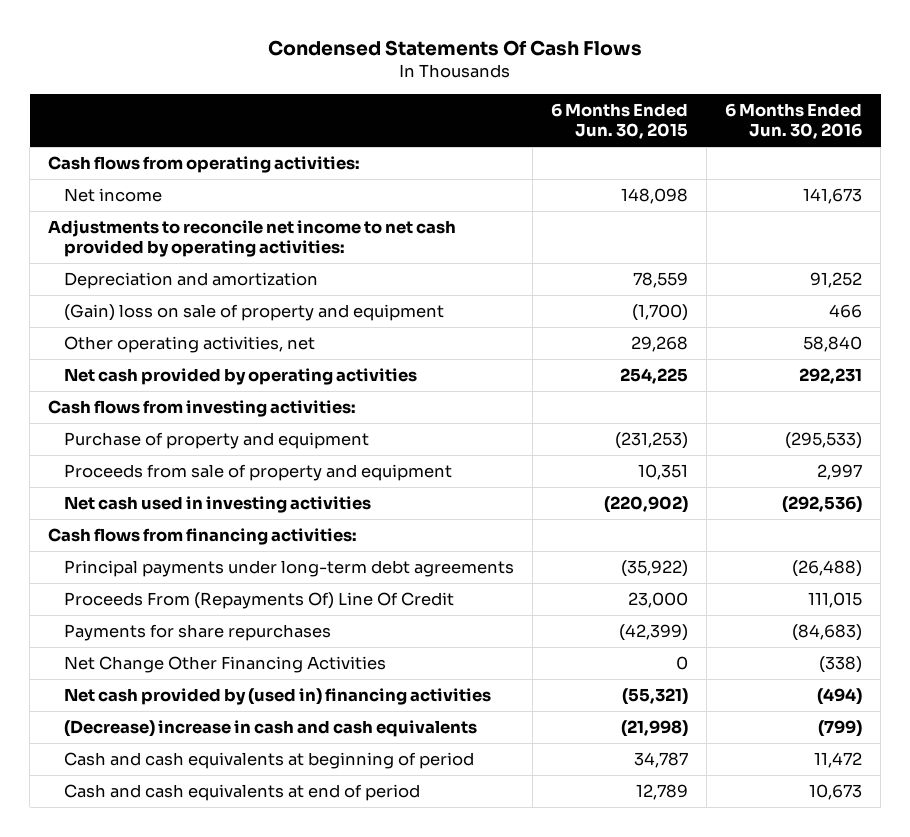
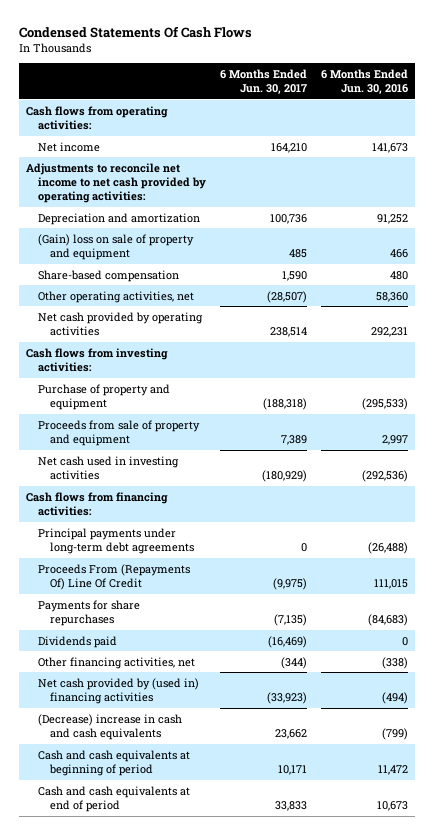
[551,102,689,140] 6 Months Ended Jun. 30, 2015 -> none
none -> [219,68,307,95] 6 Months Ended Jun. 30, 2017
none -> [38,269,180,282] Share-based compensation
[803,335,863,352] 58,840 -> [375,291,408,302] 58,360
none -> [38,635,118,648] Dividends paid
[64,655,387,673] Net Change Other Financing Activities -> [38,656,196,669] Other financing activities, net

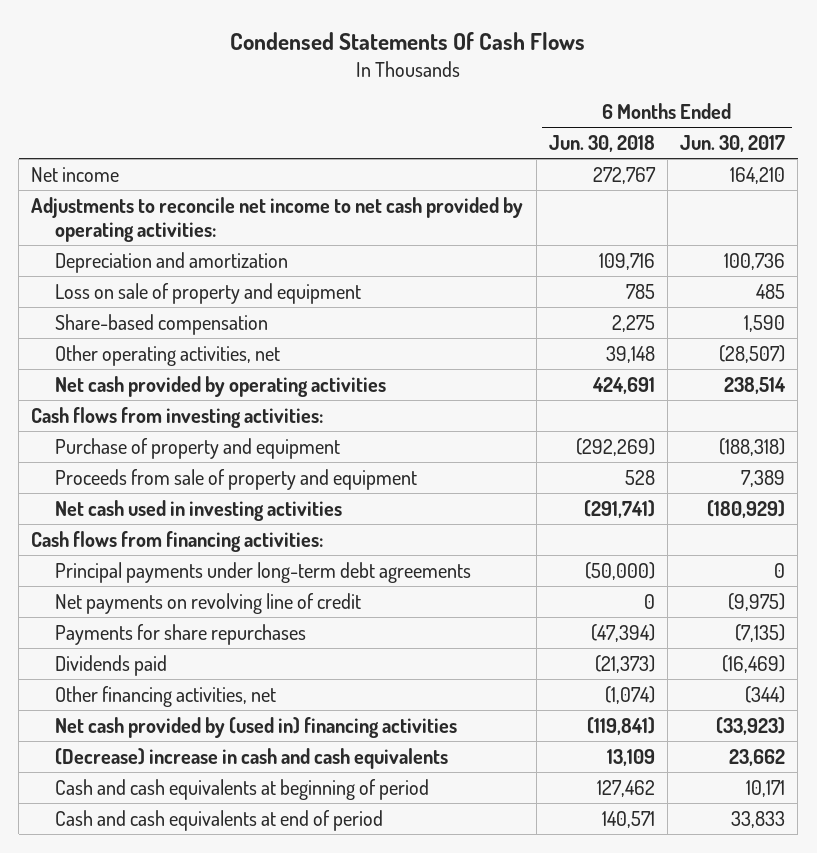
[320,68,408,95] 6 Months Ended Jun. 30, 2016 -> none
none -> [548,135,655,153] Jun. 30, 2018
[26,105,169,130] Cash flows from operating activities: -> none
[38,233,195,260] (Gain) loss on sale of property and equipment -> [55,282,362,304] Loss on sale of property and equipment
[38,563,191,590] Proceeds From (Repayments Of) Line Of Credit -> [55,592,362,614] Net payments on revolving line of credit

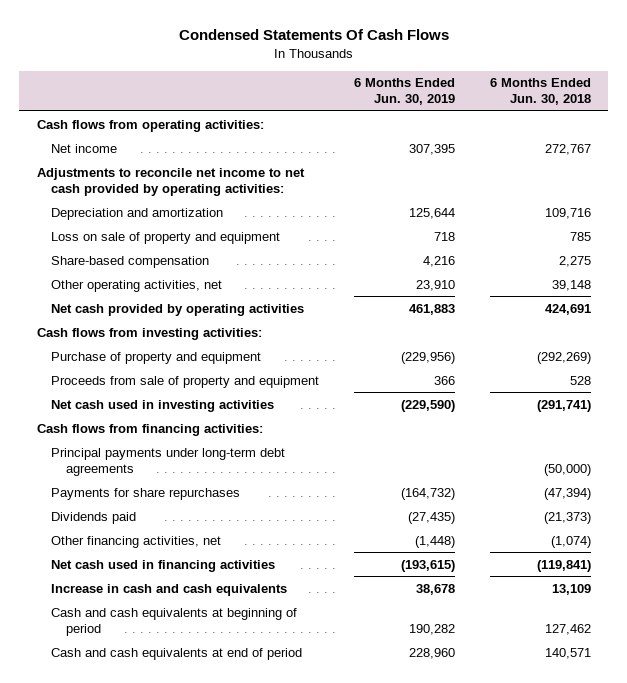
[680,135,786,153] Jun. 30, 2017 -> none
none -> [353,78,455,106] 6 Months Ended Jun. 30, 2019
none -> [36,119,264,132] Cash flows from operating activities:
[55,592,362,614] Net payments on revolving line of credit -> none
[55,716,458,738] Net cash provided by (used in) financing activities -> [51,559,276,572] Net cash used in financing activities
[55,747,449,769] (Decrease) increase in cash and cash equivalents -> [51,583,288,596] Increase in cash and cash equivalents

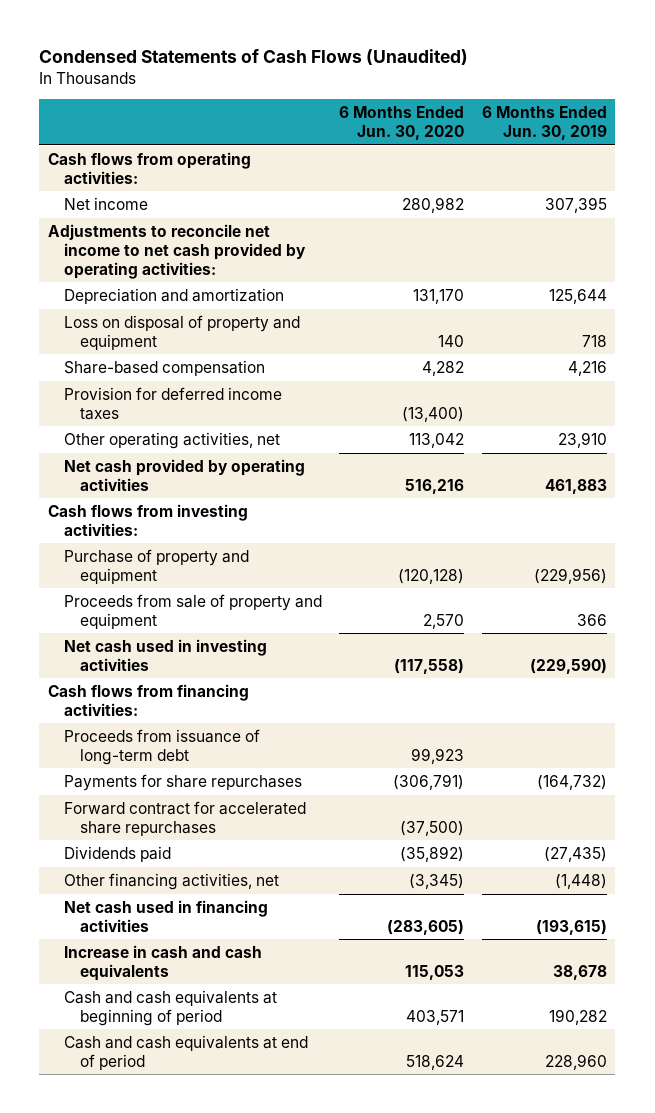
[178,28,449,40] Condensed Statements Of Cash Flows -> [39,49,469,66] Condensed Statements of Cash Flows (Unaudited)
[489,78,591,106] 6 Months Ended Jun. 30, 2018 -> none
none -> [339,106,465,141] 6 Months Ended Jun. 30, 2020
[51,231,281,244] Loss on sale of property and equipment -> [63,314,300,350] Loss on disposal of property and equipment
none -> [63,386,282,420] Provision for deferred income taxes
[51,447,286,476] Principal payments under long-term debt agreements -> none
none -> [63,728,260,765] Proceeds from issuance of long-term debt
none -> [63,800,306,836] Forward contract for accelerated share repurchases

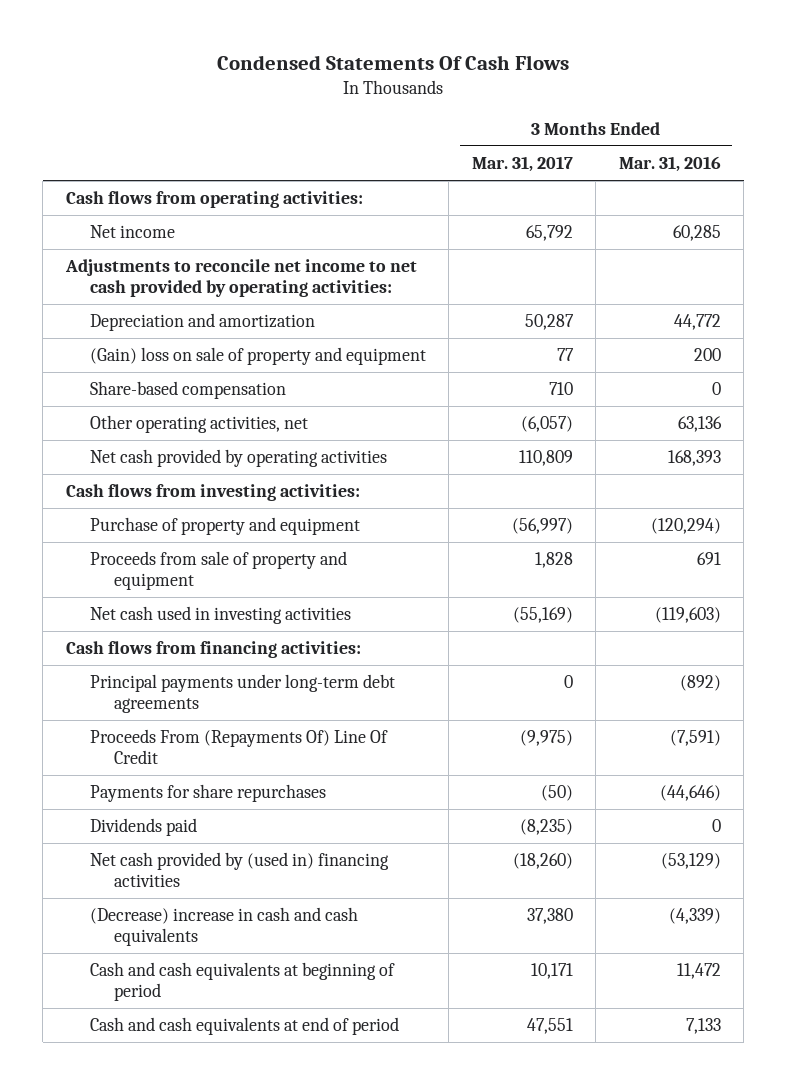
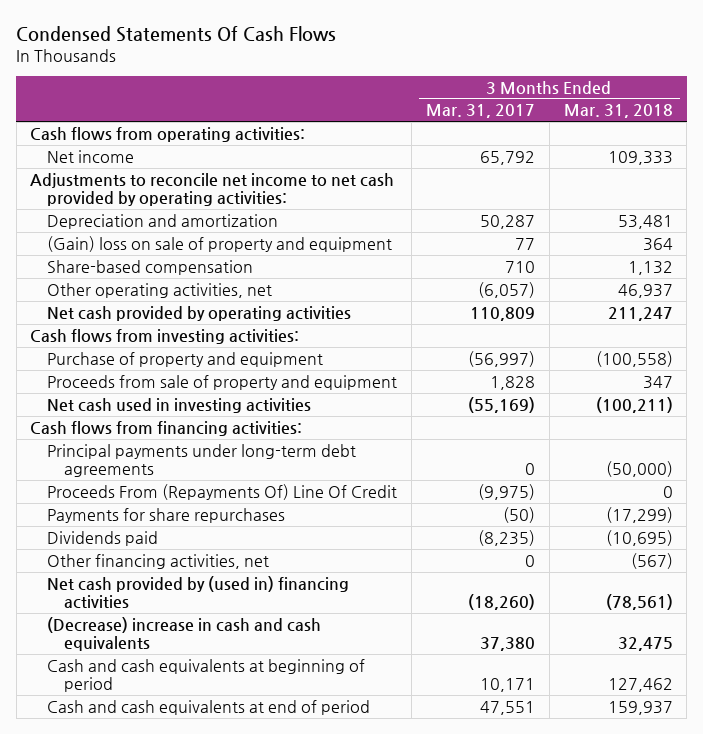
[618,156,721,173] Mar. 31, 2016 -> none
none -> [563,104,673,119] Mar. 31, 2018
none -> [47,553,270,569] Other financing activities, net

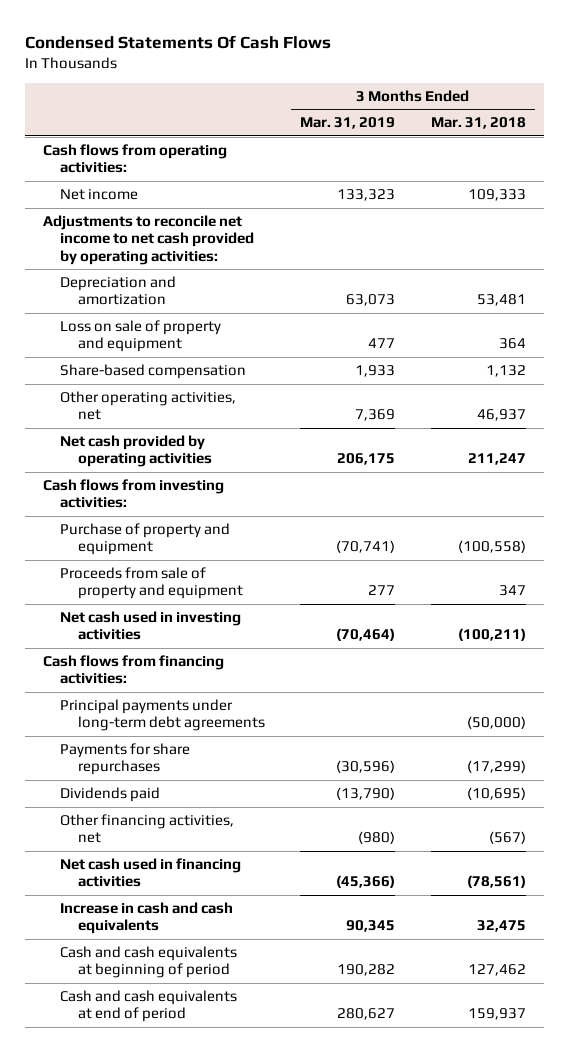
[425,104,535,119] Mar. 31, 2017 -> none
none -> [300,117,396,130] Mar. 31, 2019
[47,235,393,252] (Gain) loss on sale of property and equipment -> [60,320,222,353] Loss on sale of property and equipment
[47,483,398,500] Proceeds From (Repayments Of) Line Of Credit -> none
[47,575,350,610] Net cash provided by (used in) financing activities -> [60,858,242,888] Net cash used in financing activities
[47,616,322,652] (Decrease) increase in cash and cash equivalents -> [60,902,234,935] Increase in cash and cash equivalents

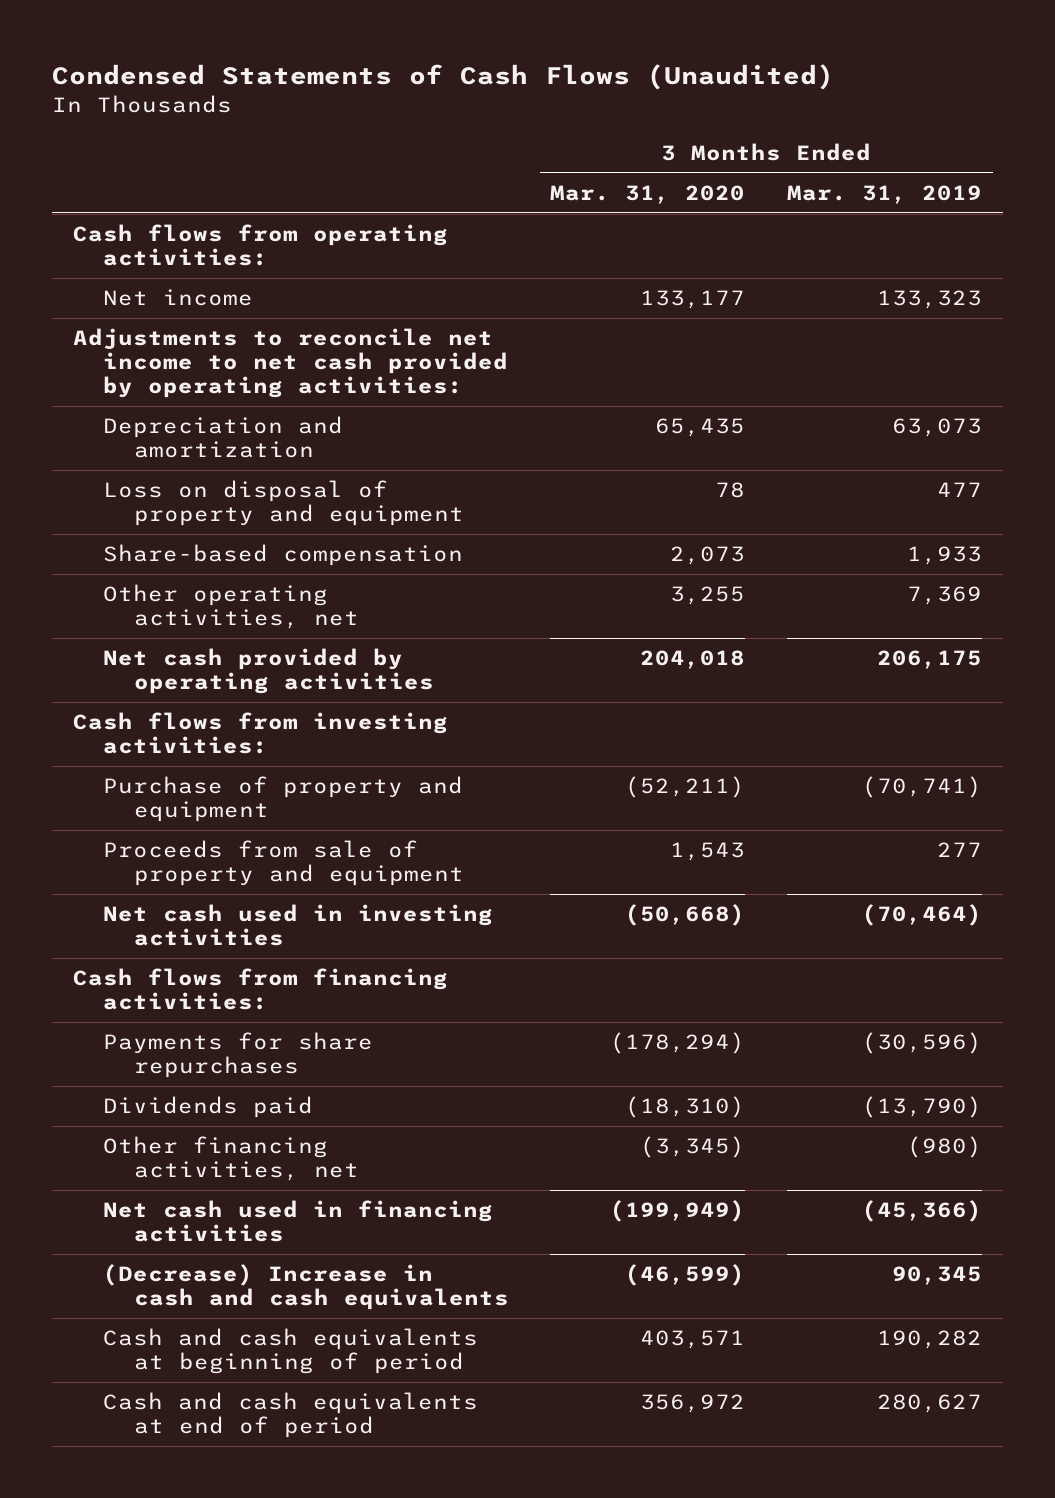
[24,34,331,49] Condensed Statements Of Cash Flows -> [51,63,834,90] Condensed Statements of Cash Flows (Unaudited)
[431,117,527,130] Mar. 31, 2018 -> none
none -> [550,185,746,205] Mar. 31, 2020
[60,320,222,353] Loss on sale of property and equipment -> [103,480,464,527] Loss on disposal of property and equipment
[60,699,265,732] Principal payments under long-term debt agreements -> none
[60,902,234,935] Increase in cash and cash equivalents -> [103,1264,509,1311] (Decrease) Increase in cash and cash equivalents

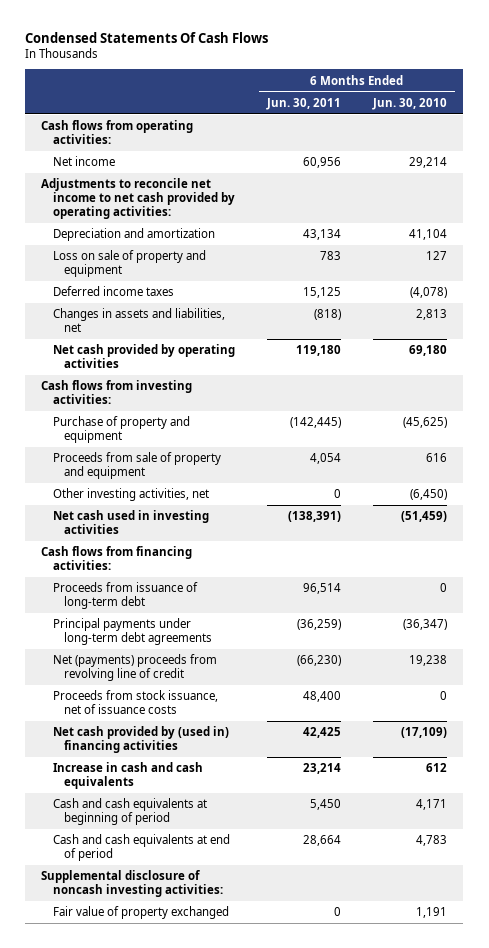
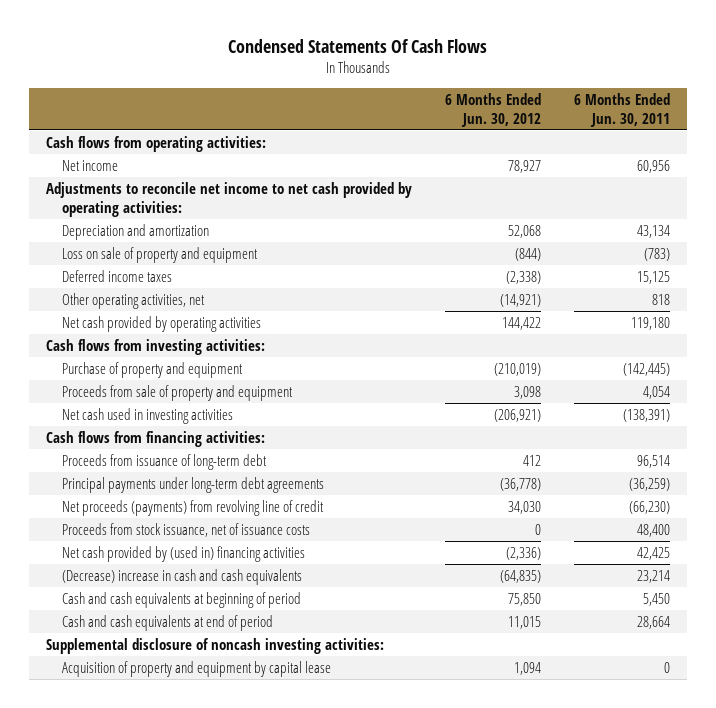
[372,97,448,110] Jun. 30, 2010 -> none
none -> [444,92,541,127] 6 Months Ended Jun. 30, 2012
[319,251,341,261] 783 -> [644,247,671,261] (783)
[52,308,225,333] Changes in assets and liabilities, net -> none
none -> [62,292,206,309] Other operating activities, net
[52,488,209,502] Other investing activities, net -> none
[52,654,217,682] Net (payments) proceeds from revolving line of credit -> [62,499,325,516] Net proceeds (payments) from revolving line of credit
[52,762,203,790] Increase in cash and cash equivalents -> [62,568,303,585] (Decrease) increase in cash and cash equivalents
[52,906,229,920] Fair value of property exchanged -> none
none -> [62,660,332,677] Acquisition of property and equipment by capital lease

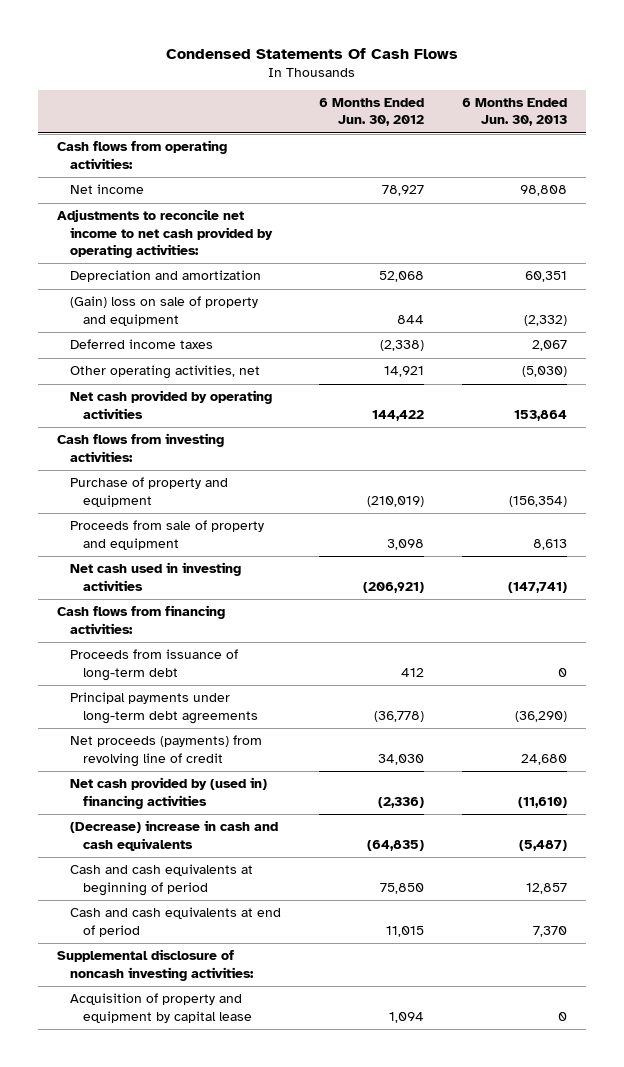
[574,92,671,127] 6 Months Ended Jun. 30, 2011 -> none
none -> [462,98,568,127] 6 Months Ended Jun. 30, 2013
[62,246,259,263] Loss on sale of property and equipment -> [69,296,258,326] (Gain) loss on sale of property and equipment
[514,247,541,261] (844) -> [397,314,425,324] 844
[499,293,541,307] (14,921) -> [384,366,425,378] 14,921
[62,522,311,537] Proceeds from stock issuance, net of issuance costs -> none

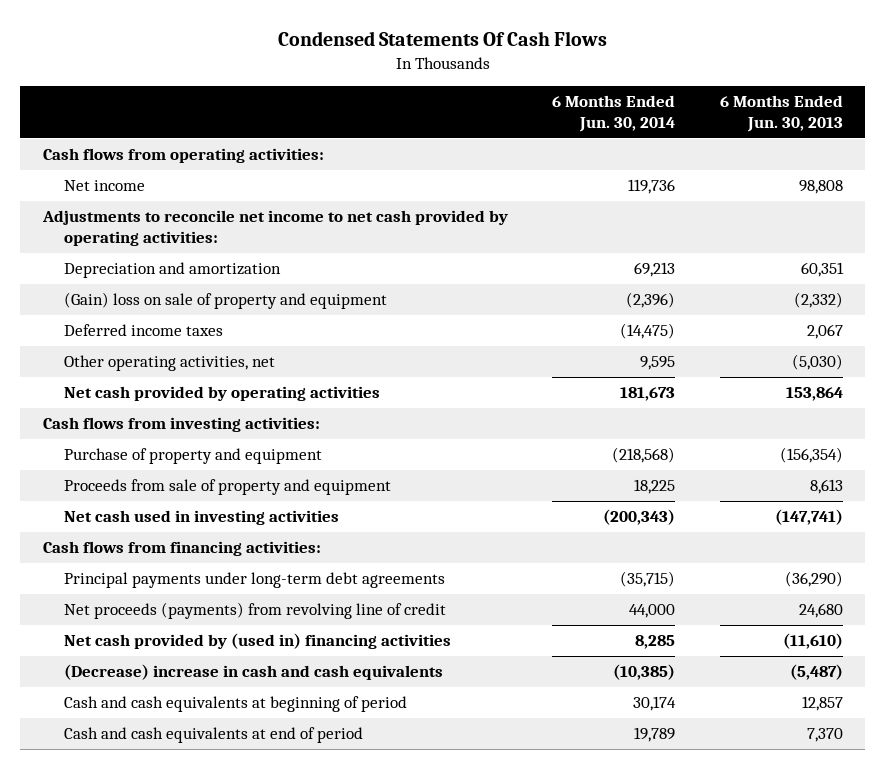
[319,98,425,127] 6 Months Ended Jun. 30, 2012 -> none
none -> [552,95,676,132] 6 Months Ended Jun. 30, 2014
[69,649,238,681] Proceeds from issuance of long-term debt -> none
[57,949,254,981] Supplemental disclosure of noncash investing activities: -> none
[69,993,252,1023] Acquisition of property and equipment by capital lease -> none

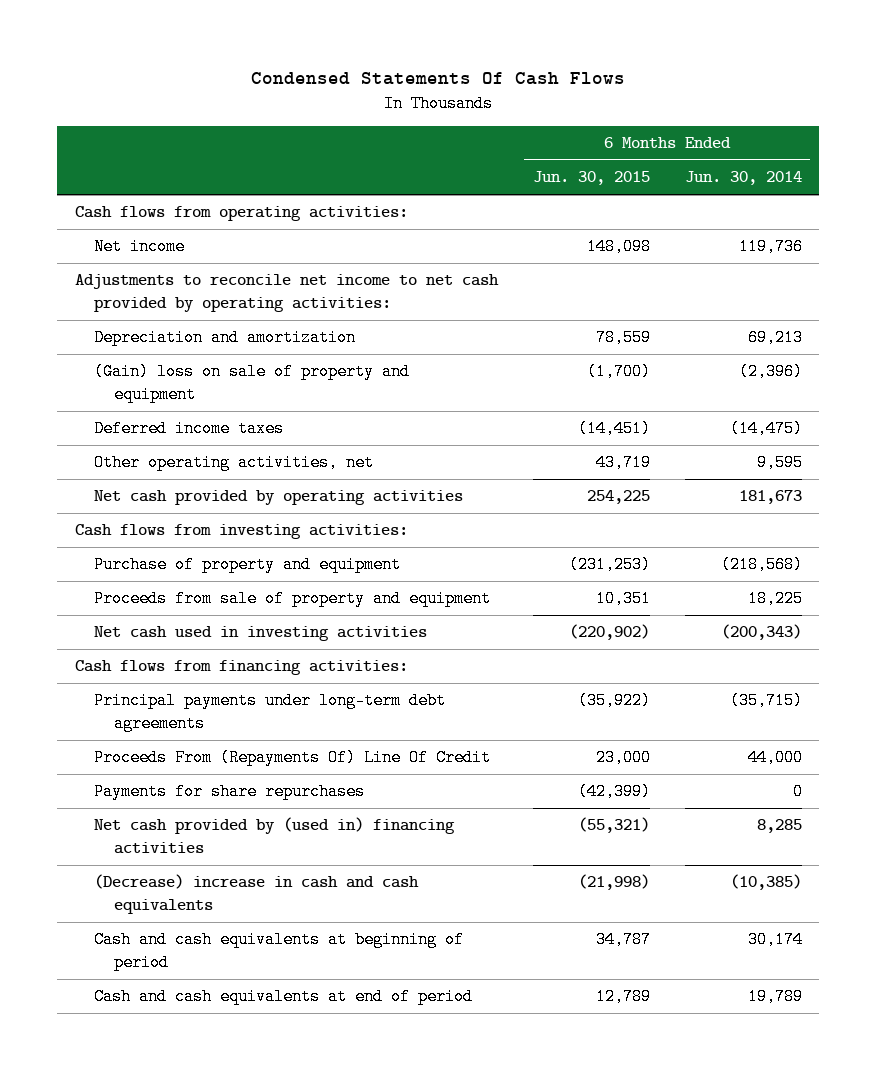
[720,95,844,132] 6 Months Ended Jun. 30, 2013 -> none
none -> [532,171,650,186] Jun. 30, 2015
[64,602,447,620] Net proceeds (payments) from revolving line of credit -> [94,749,492,767] Proceeds From (Repayments Of) Line Of Credit
none -> [94,783,366,801] Payments for share repurchases

